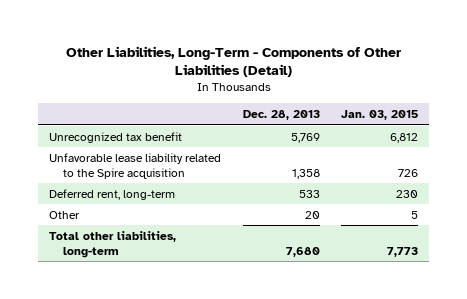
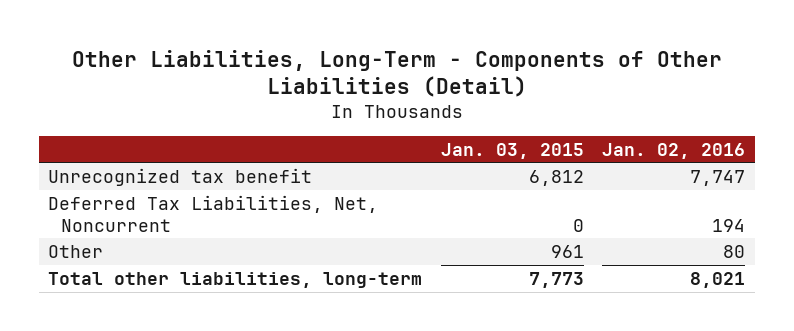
[242,110,320,121] Dec. 28, 2013 -> none
none -> [602,142,746,159] Jan. 02, 2016
[48,152,221,179] Unfavorable lease liability related to the Spire acquisition -> none
[48,188,175,200] Deferred rent, long-term -> none
none -> [48,194,379,232] Deferred Tax Liabilities, Net, Noncurrent
[411,210,419,219] 5 -> [550,244,584,258] 961

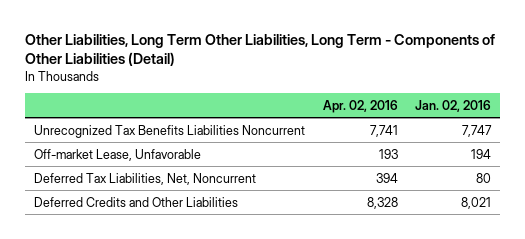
[71,49,722,98] Other Liabilities, Long-Term - Components of Other Liabilities (Detail) -> [25,33,496,66] Other Liabilities, Long Term Other Liabilities, Long Term - Components of Other Liabilities (Detail)
[440,142,584,159] Jan. 03, 2015 -> none
none -> [322,99,398,113] Apr. 02, 2016
[48,271,423,288] Total other liabilities, long-term -> none
[48,167,313,186] Unrecognized tax benefit -> [34,124,306,138] Unrecognized Tax Benefits Liabilities Noncurrent
none -> [34,148,202,161] Off-market Lease, Unfavorable
[712,218,746,232] 194 -> [476,172,492,183] 80
[48,244,104,258] Other -> [34,196,239,207] Deferred Credits and Other Liabilities
[723,244,746,258] 80 -> [461,196,492,209] 8,021

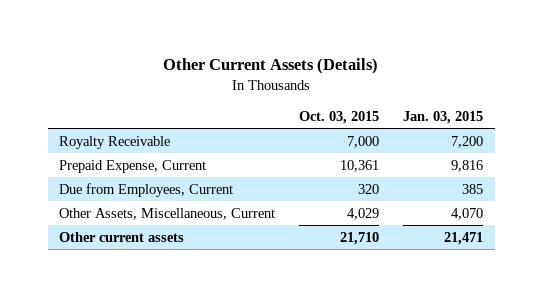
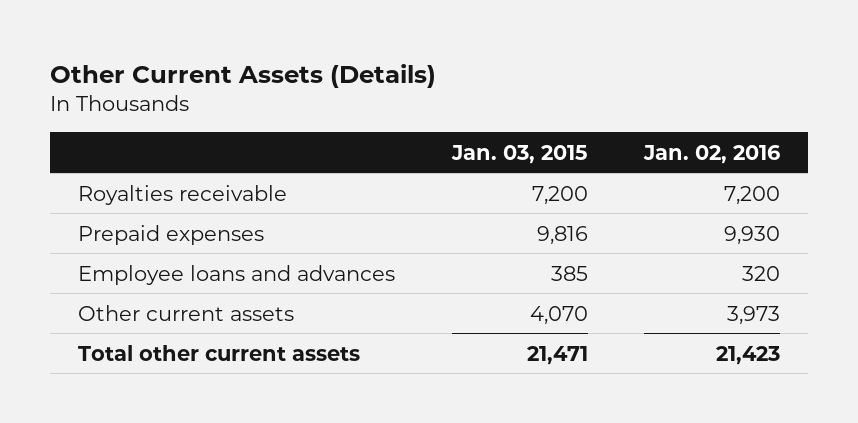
[299,110,380,124] Oct. 03, 2015 -> none
none -> [643,144,781,164] Jan. 02, 2016
[59,135,171,149] Royalty Receivable -> [78,184,288,205] Royalties receivable
[59,159,207,173] Prepaid Expense, Current -> [78,224,265,245] Prepaid expenses
[59,182,234,197] Due from Employees, Current -> [78,264,396,285] Employee loans and advances
[59,207,276,220] Other Assets, Miscellaneous, Current -> [78,304,295,321] Other current assets
[59,231,185,242] Other current assets -> [78,344,361,361] Total other current assets

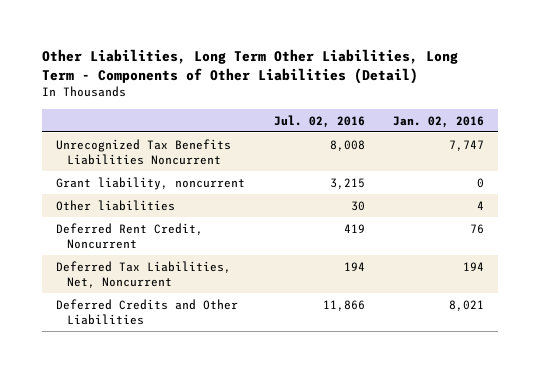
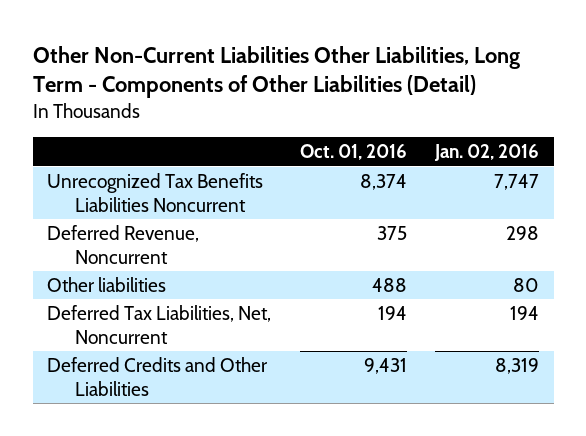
[42,49,459,85] Other Liabilities, Long Term Other Liabilities, Long Term - Components of Other Liabilities (Detail) -> [32,45,520,99] Other Non-Current Liabilities Other Liabilities, Long Term - Components of Other Liabilities (Detail)
[273,114,365,128] Jul. 02, 2016 -> none
none -> [299,144,407,161] Oct. 01, 2016
[56,176,246,190] Grant liability, noncurrent -> none
[56,222,204,250] Deferred Rent Credit, Noncurrent -> none
none -> [47,224,200,264] Deferred Revenue, Noncurrent
[476,200,484,210] 4 -> [513,277,540,292] 80
[448,299,484,311] 8,021 -> [495,357,540,374] 8,319

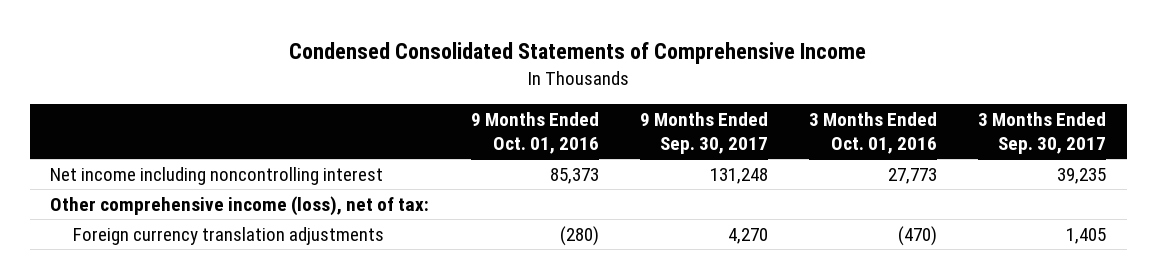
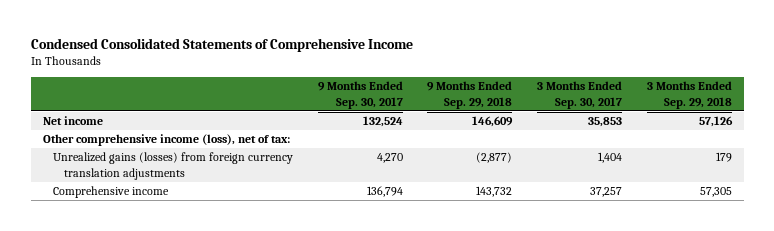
[470,112,599,155] 9 Months Ended Oct. 01, 2016 -> none
[809,112,938,155] 3 Months Ended Oct. 01, 2016 -> none
none -> [427,81,513,109] 9 Months Ended Sep. 29, 2018
none -> [646,81,732,109] 3 Months Ended Sep. 29, 2018
[50,166,384,185] Net income including noncontrolling interest -> [42,116,103,126] Net income
[709,167,768,184] 131,248 -> [362,116,403,128] 132,524
[1057,167,1107,184] 39,235 -> [587,117,622,128] 35,853
[72,226,384,245] Foreign currency translation adjustments -> [53,152,294,180] Unrealized gains (losses) from foreign currency translation adjustments
[1066,227,1107,244] 1,405 -> [597,152,622,164] 1,404
none -> [53,186,170,199] Comprehensive income

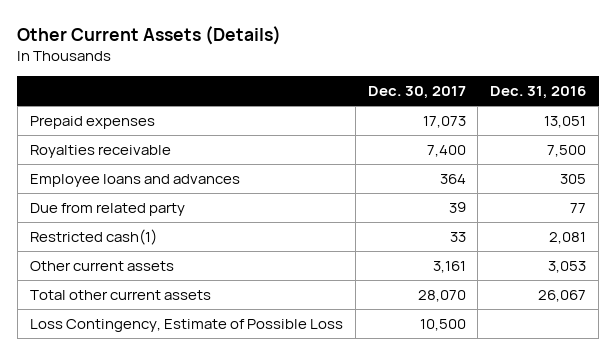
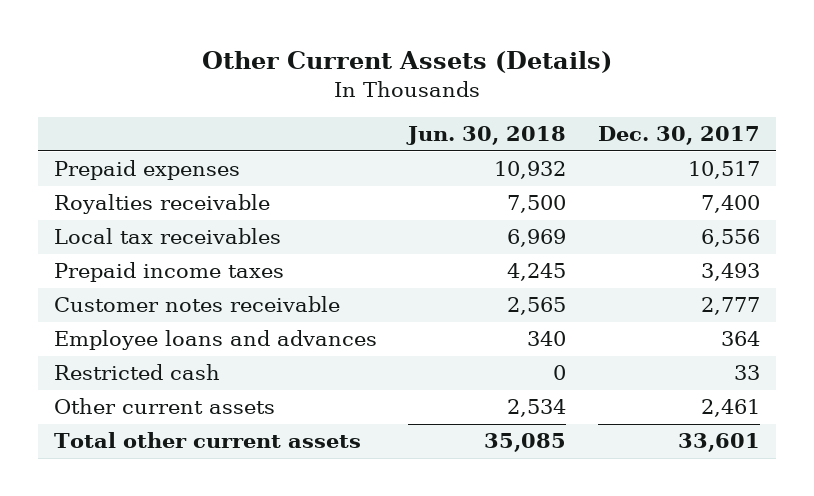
[490,86,587,100] Dec. 31, 2016 -> none
none -> [406,126,567,146] Jun. 30, 2018
[422,116,466,129] 17,073 -> [688,161,761,180] 10,517
none -> [53,228,281,245] Local tax receivables
none -> [53,262,284,283] Prepaid income taxes
none -> [53,296,340,313] Customer notes receivable
[29,203,185,217] Due from related party -> none
[29,319,343,333] Loss Contingency, Estimate of Possible Loss -> none
[29,229,157,246] Restricted cash(1) -> [53,364,220,381] Restricted cash
[432,261,466,274] 3,161 -> [701,399,761,418] 2,461
[417,290,466,303] 28,070 -> [678,433,761,453] 33,601

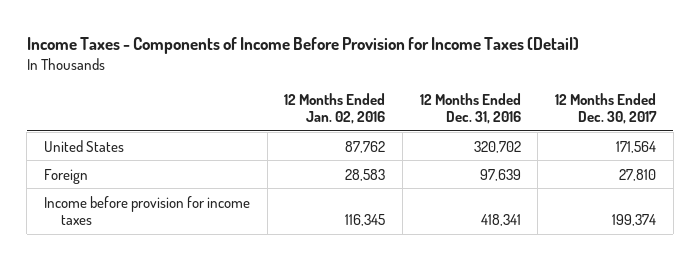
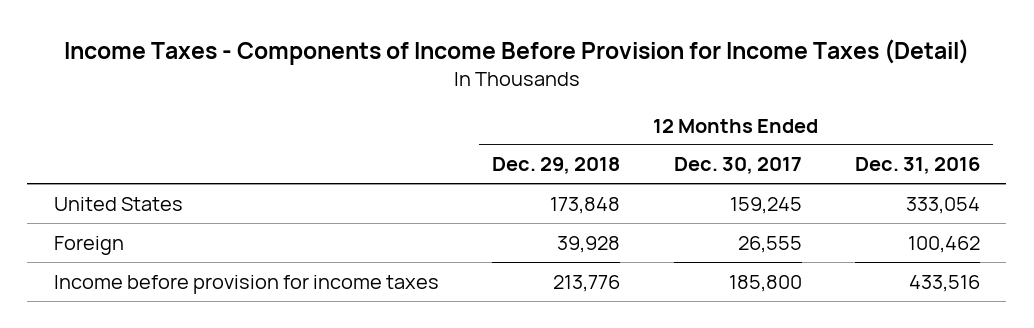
[284,92,386,124] 12 Months Ended Jan. 02, 2016 -> none
none -> [492,157,621,175] Dec. 29, 2018
[473,140,521,153] 320,702 -> [905,196,980,214] 333,054
[615,140,656,153] 171,564 -> [729,196,802,214] 159,245
[479,168,521,181] 97,639 -> [907,235,980,253] 100,462
[618,168,656,181] 27,810 -> [737,235,802,253] 26,555
[480,214,521,227] 418,341 -> [908,274,980,292] 433,516
[611,214,656,227] 199,374 -> [728,274,802,292] 185,800

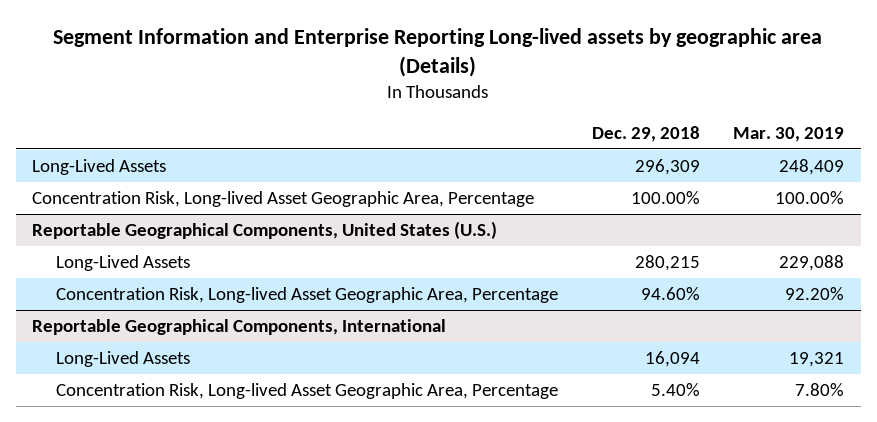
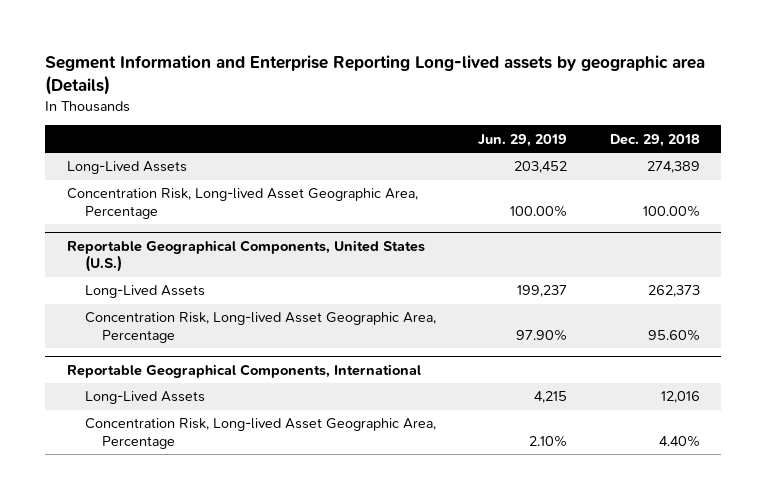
[733,126,845,142] Mar. 30, 2019 -> none
none -> [478,133,568,147] Jun. 29, 2019
[634,159,700,176] 296,309 -> [646,161,700,174] 274,389
[634,255,700,272] 280,215 -> [647,285,700,298] 262,373
[640,287,700,301] 94.60% -> [647,328,700,341] 95.60%
[644,351,700,368] 16,094 -> [660,391,700,404] 12,016
[650,383,700,397] 5.40% -> [658,434,700,447] 4.40%

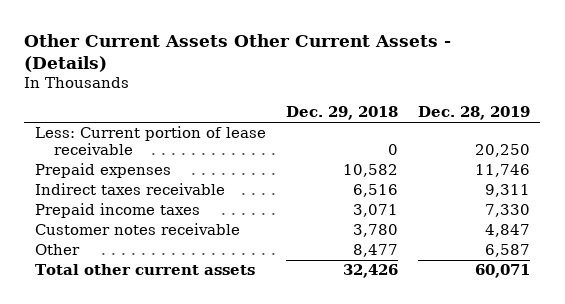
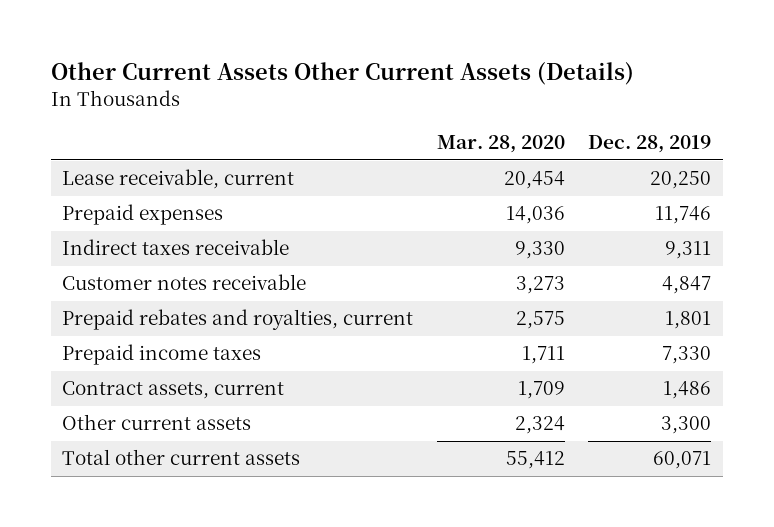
[24,33,452,72] Other Current Assets Other Current Assets - (Details) -> [50,62,634,86] Other Current Assets Other Current Assets (Details)
[285,106,398,121] Dec. 29, 2018 -> none
none -> [436,135,565,154] Mar. 28, 2020
[34,126,266,155] Less: Current portion of lease receivable -> [62,169,295,190] Lease receivable, current
none -> [62,309,414,331] Prepaid rebates and royalties, current
[34,203,200,219] Prepaid income taxes -> [62,344,262,366] Prepaid income taxes
none -> [62,381,285,400] Contract assets, current
[34,244,80,256] Other -> [62,414,252,431] Other current assets
[484,244,530,258] 6,587 -> [661,416,712,435] 3,300

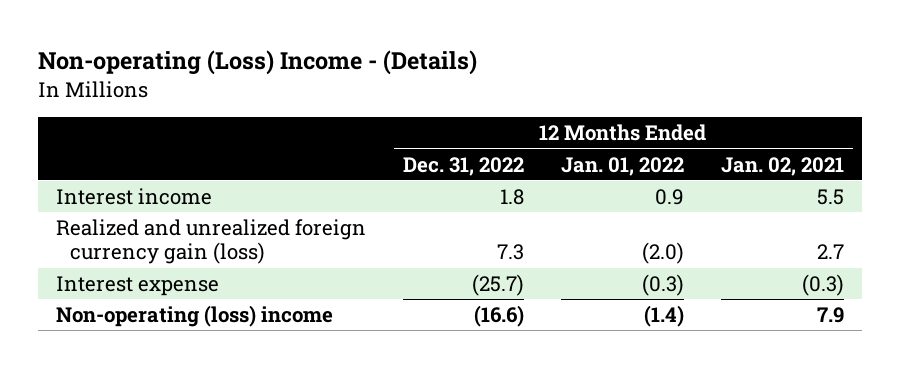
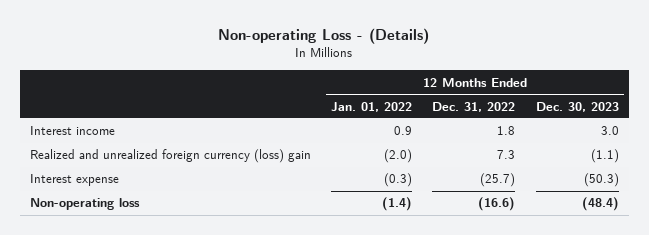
[37,50,477,76] Non-operating (Loss) Income - (Details) -> [218,27,430,44] Non-operating Loss - (Details)
[720,156,844,176] Jan. 02, 2021 -> none
none -> [535,101,619,112] Dec. 30, 2023
[55,219,366,265] Realized and unrealized foreign currency gain (loss) -> [29,149,311,164] Realized and unrealized foreign currency (loss) gain
[55,305,333,328] Non-operating (loss) income -> [29,198,140,211] Non-operating loss

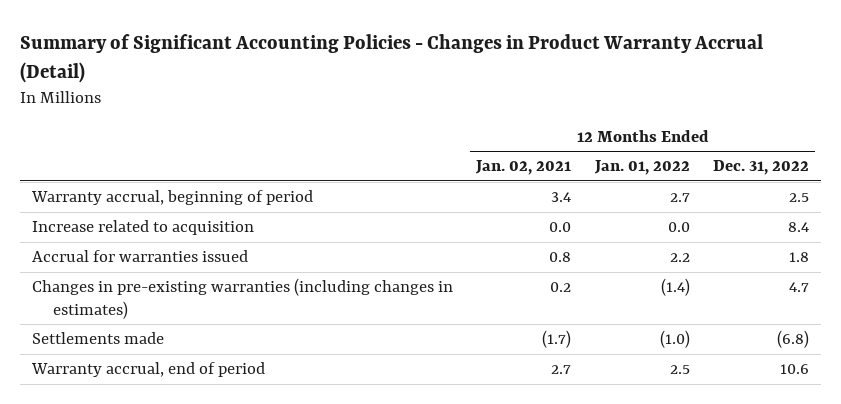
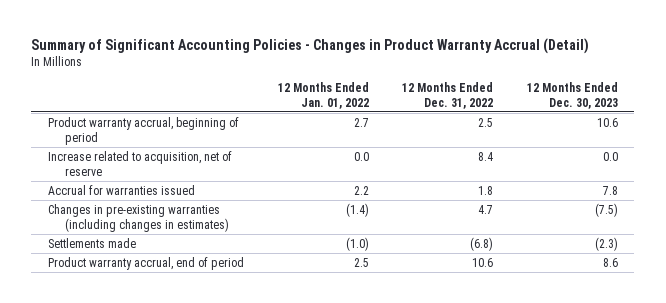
[475,160,572,176] Jan. 02, 2021 -> none
none -> [526,81,618,109] 12 Months Ended Dec. 30, 2023
[30,190,313,206] Warranty accrual, beginning of period -> [48,116,240,145] Product warranty accrual, beginning of period
[31,220,254,236] Increase related to acquisition -> [48,150,233,176] Increase related to acquisition, net of reserve
[30,362,265,378] Warranty accrual, end of period -> [48,256,245,270] Product warranty accrual, end of period

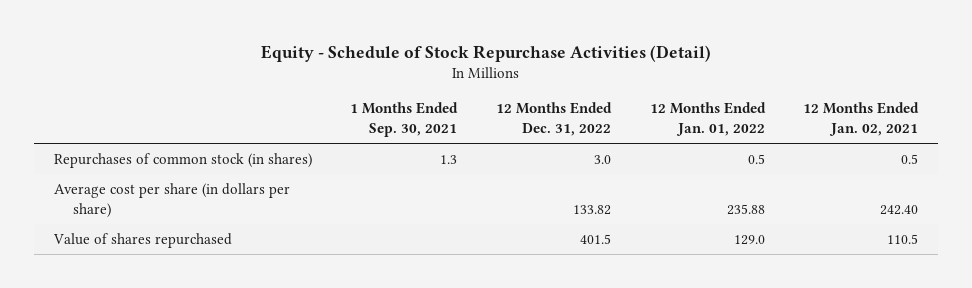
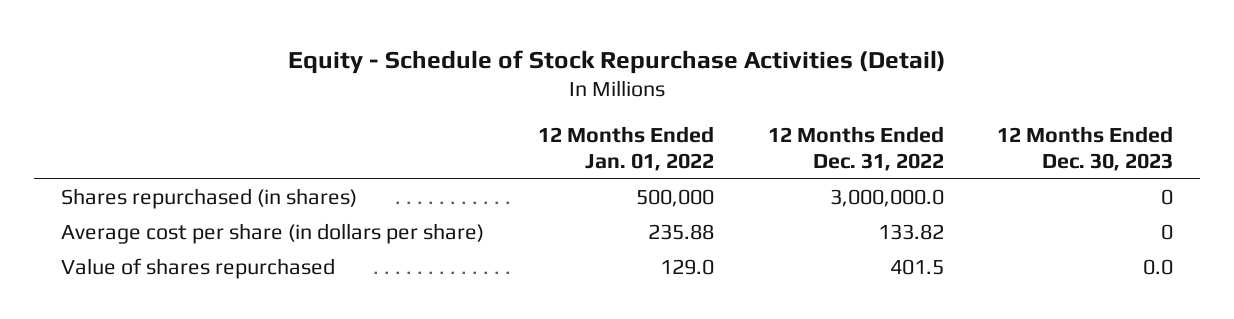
[350,102,459,138] 1 Months Ended Sep. 30, 2021 -> none
[803,102,920,137] 12 Months Ended Jan. 02, 2021 -> none
none -> [997,126,1174,172] 12 Months Ended Dec. 30, 2023
[53,153,312,169] Repurchases of common stock (in shares) -> [61,188,358,210] Shares repurchased (in shares)
[593,155,611,165] 3.0 -> [829,189,944,208] 3,000,000.0
[747,154,765,165] 0.5 -> [635,189,714,208] 500,000

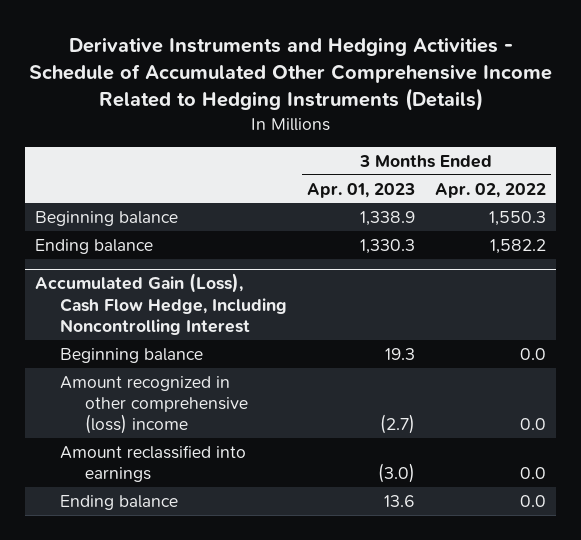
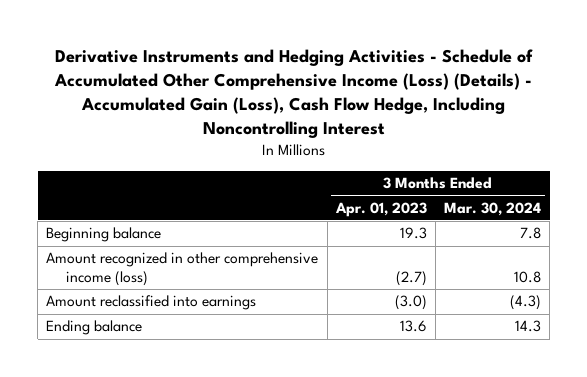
[28,37,552,112] Derivative Instruments and Hedging Activities - Schedule of Accumulated Other Comprehensive Income Related to Hedging Instruments (Details) -> [53,48,533,139] Derivative Instruments and Hedging Activities - Schedule of Accumulated Other Comprehensive Income (Loss) (Details) - Accumulated Gain (Loss), Cash Flow Hedge, Including Noncontrolling Interest
[434,182,546,198] Apr. 02, 2022 -> none
none -> [444,201,542,216] Mar. 30, 2024
[35,210,179,226] Beginning balance -> none
[35,238,154,254] Ending balance -> none
[35,273,287,336] Accumulated Gain (Loss), Cash Flow Hedge, Including Noncontrolling Interest -> none
[59,375,248,435] Amount recognized in other comprehensive (loss) income -> [46,252,319,286] Amount recognized in other comprehensive income (loss)

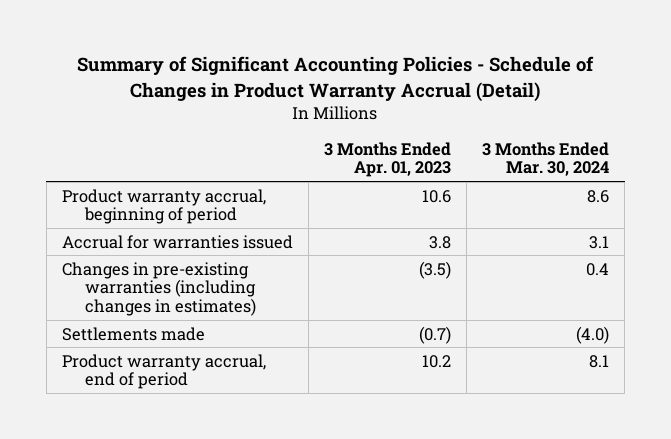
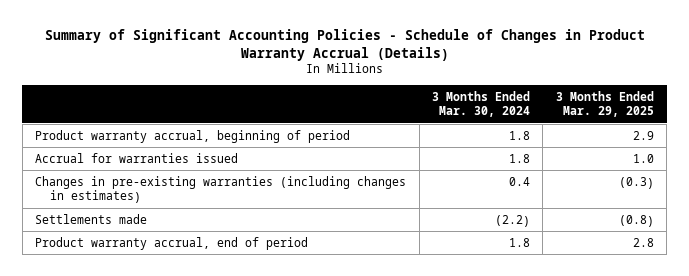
[77,56,595,102] Summary of Significant Accounting Policies - Schedule of Changes in Product Warranty Accrual (Detail) -> [44,29,645,61] Summary of Significant Accounting Policies - Schedule of Changes in Product Warranty Accrual (Details)
[323,141,451,178] 3 Months Ended Apr. 01, 2023 -> none
none -> [555,90,654,118] 3 Months Ended Mar. 29, 2025
[587,189,610,203] 8.6 -> [509,130,531,140] 1.8
[589,235,610,249] 3.1 -> [509,153,531,163] 1.8
[576,325,610,344] (4.0) -> [495,214,531,227] (2.2)
[589,354,610,368] 8.1 -> [509,237,531,247] 1.8

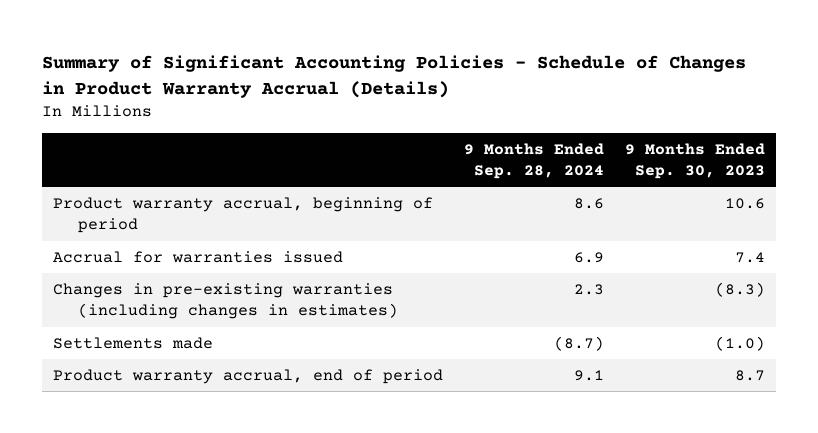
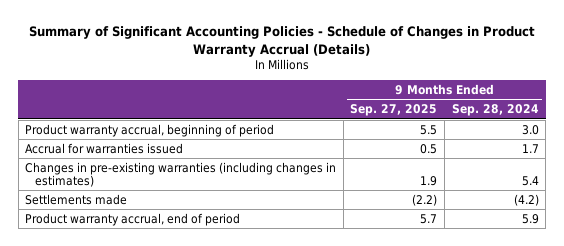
[625,142,766,180] 9 Months Ended Sep. 30, 2023 -> none
none -> [350,104,438,117] Sep. 27, 2025
[573,197,604,209] 8.6 -> [521,124,539,135] 3.0
[573,251,604,263] 6.9 -> [521,143,539,153] 1.7
[573,283,604,295] 2.3 -> [521,176,539,187] 5.4
[553,335,604,351] (8.7) -> [513,193,539,206] (4.2)
[573,369,604,381] 9.1 -> [521,213,539,224] 5.9

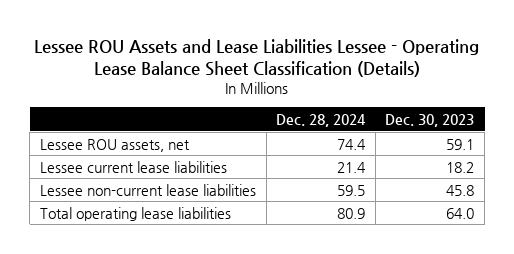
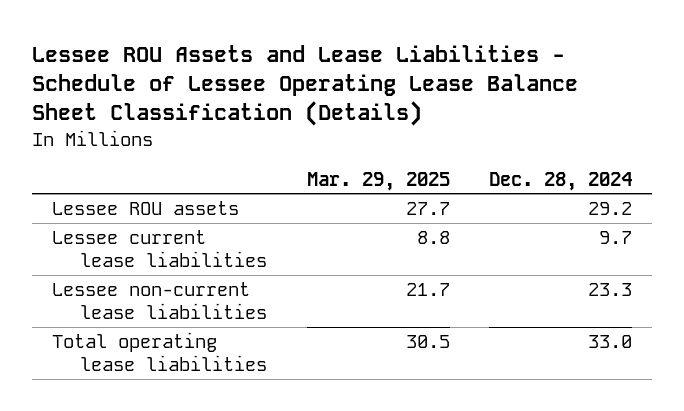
[34,38,480,77] Lessee ROU Assets and Lease Liabilities Lessee - Operating Lease Balance Sheet Classification (Details) -> [32,44,579,127] Lessee ROU Assets and Lease Liabilities - Schedule of Lessee Operating Lease Balance Sheet Classification (Details)
[385,113,475,127] Dec. 30, 2023 -> none
none -> [306,171,450,191] Mar. 29, 2025
[39,138,190,152] Lessee ROU assets, net -> [52,201,240,216] Lessee ROU assets
[337,138,367,150] 74.4 -> [588,202,633,216] 29.2
[337,161,367,173] 21.4 -> [599,231,633,245] 9.7
[337,184,366,196] 59.5 -> [588,283,633,297] 23.3
[337,207,366,219] 80.9 -> [588,335,633,349] 33.0

